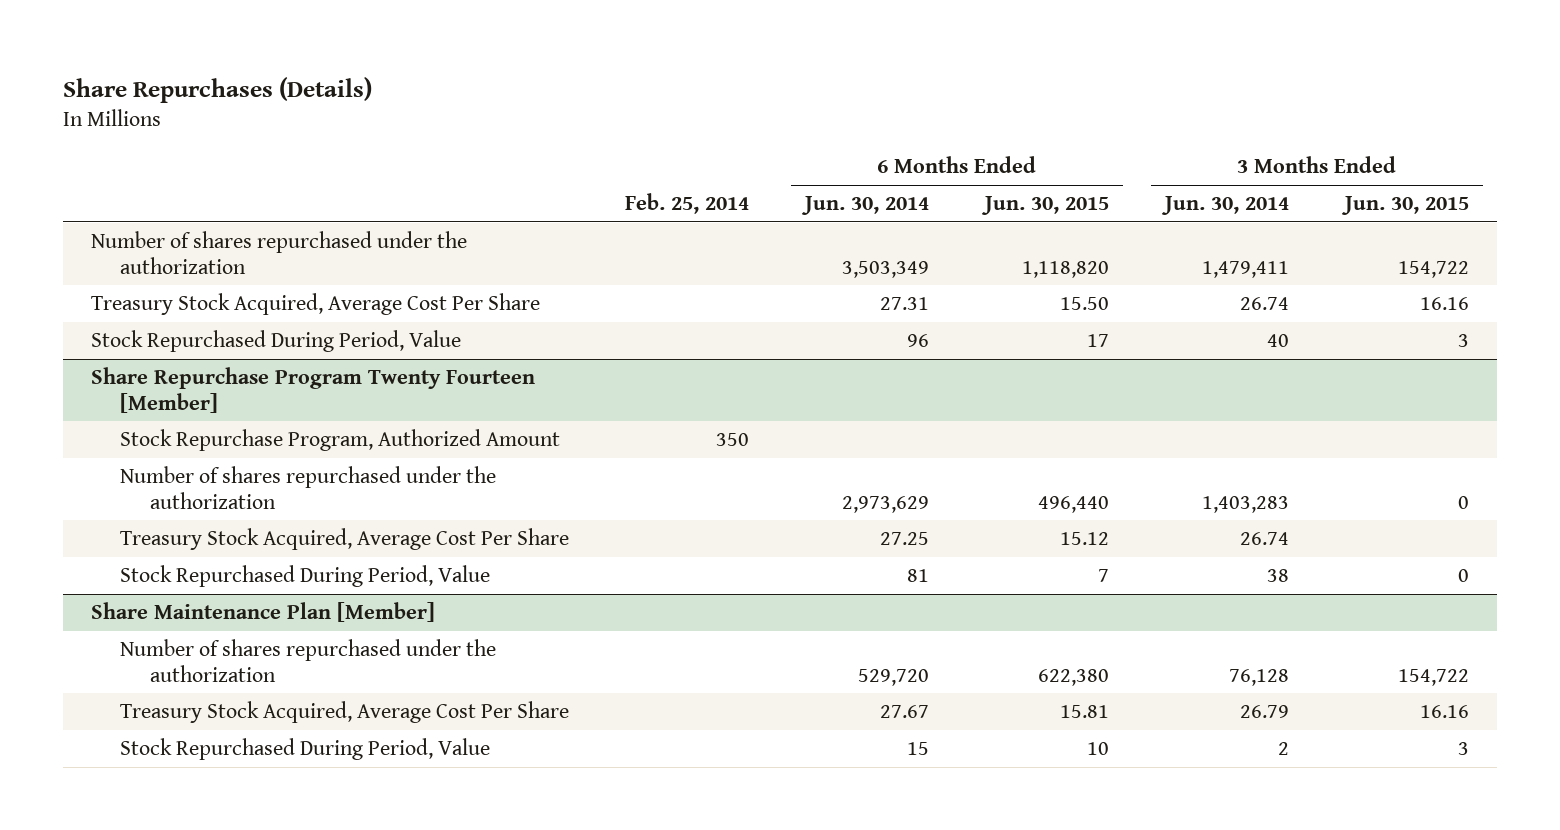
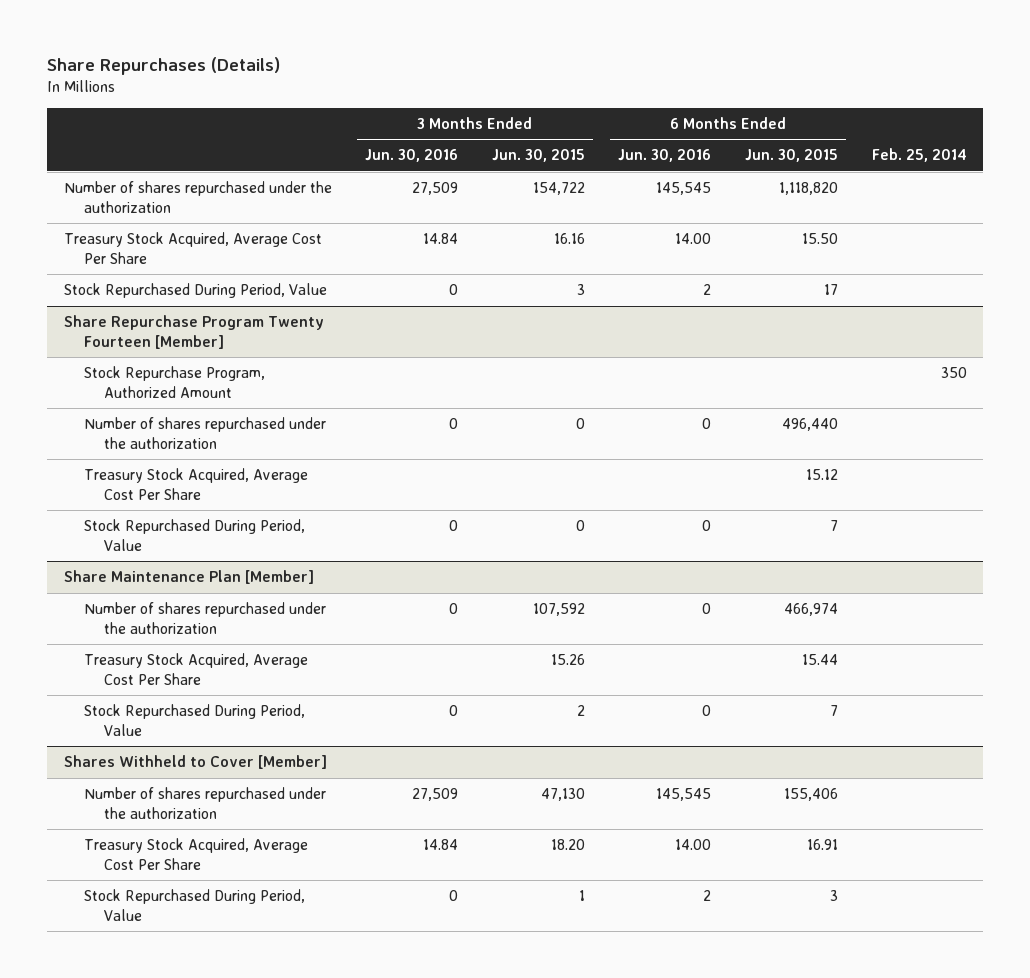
[801,196,930,216] Jun. 30, 2014 -> none
[1160,196,1289,216] Jun. 30, 2014 -> none
none -> [365,149,459,163] Jun. 30, 2016
none -> [618,149,712,163] Jun. 30, 2016
[1038,668,1110,686] 622,380 -> [784,603,839,617] 466,974
[1397,668,1469,686] 154,722 -> [532,603,585,617] 107,592
[1060,705,1110,719] 15.81 -> [802,654,839,666] 15.44
[1419,705,1469,719] 16.16 -> [550,654,585,666] 15.26
[1087,742,1110,756] 10 -> [830,705,839,717] 7
[1457,742,1469,756] 3 -> [576,705,585,717] 2
none -> [63,755,327,770] Shares Withheld to Cover [Member]
none -> [83,787,326,819] Number of shares repurchased under the authorization
none -> [83,838,308,870] Treasury Stock Acquired, Average Cost Per Share
none -> [83,889,305,921] Stock Repurchased During Period, Value

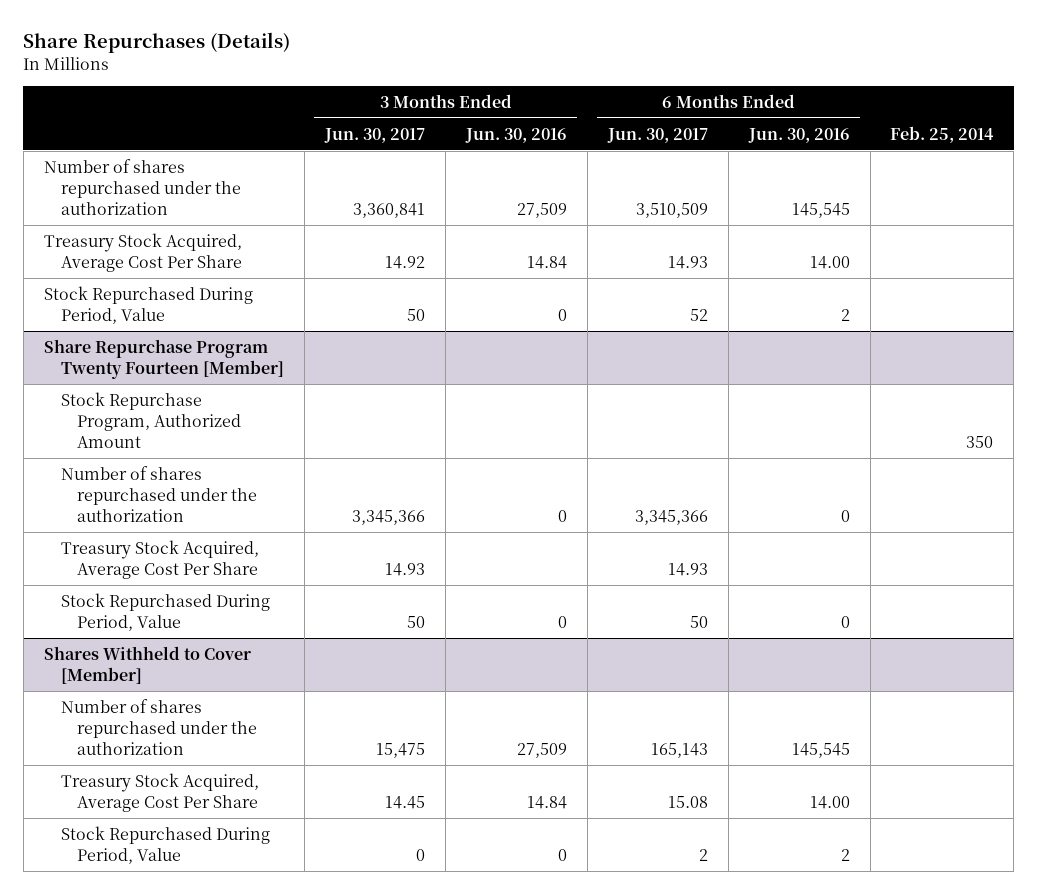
[491,149,585,163] Jun. 30, 2015 -> none
[745,149,839,163] Jun. 30, 2015 -> none
none -> [323,127,425,143] Jun. 30, 2017
none -> [606,127,708,143] Jun. 30, 2017
[63,570,314,585] Share Maintenance Plan [Member] -> none
[83,602,326,634] Number of shares repurchased under the authorization -> none
[83,653,308,685] Treasury Stock Acquired, Average Cost Per Share -> none
[83,704,305,736] Stock Repurchased During Period, Value -> none

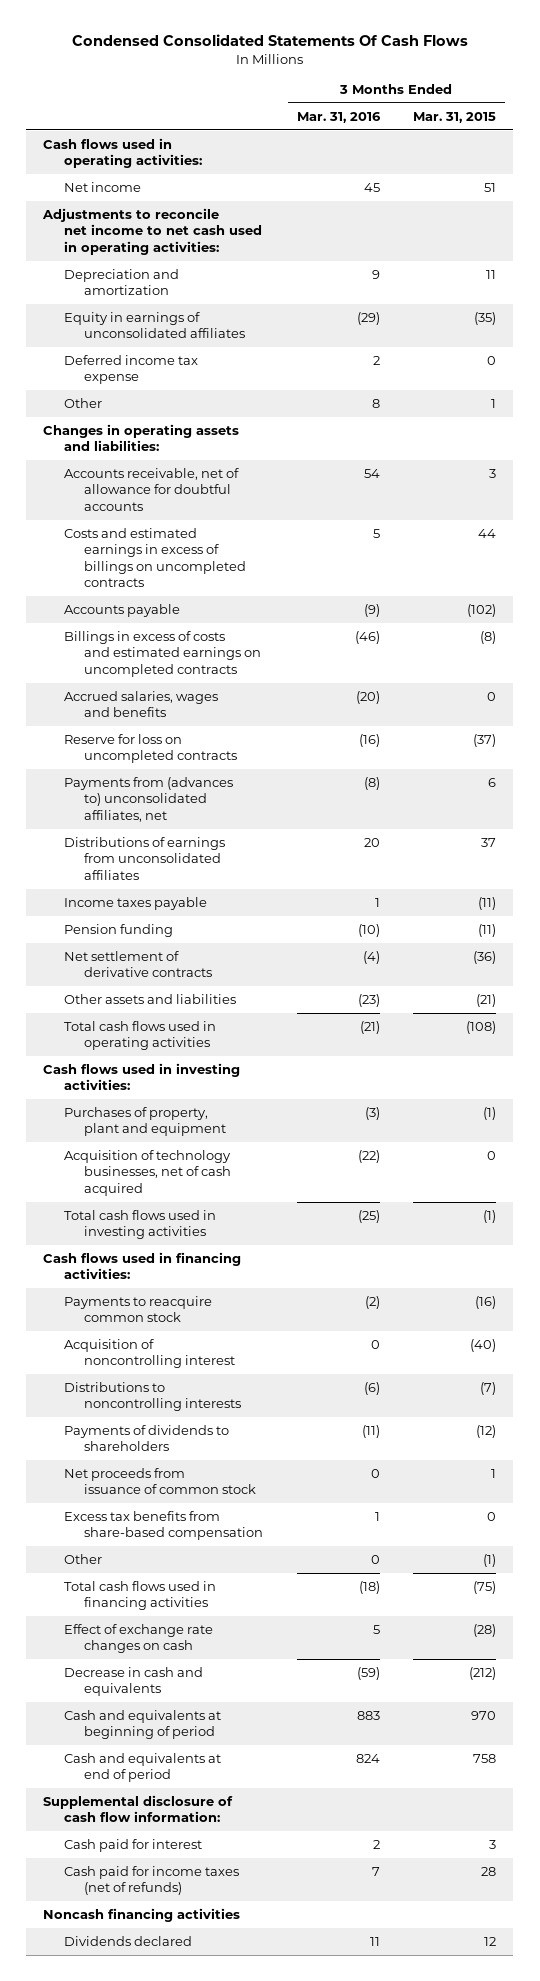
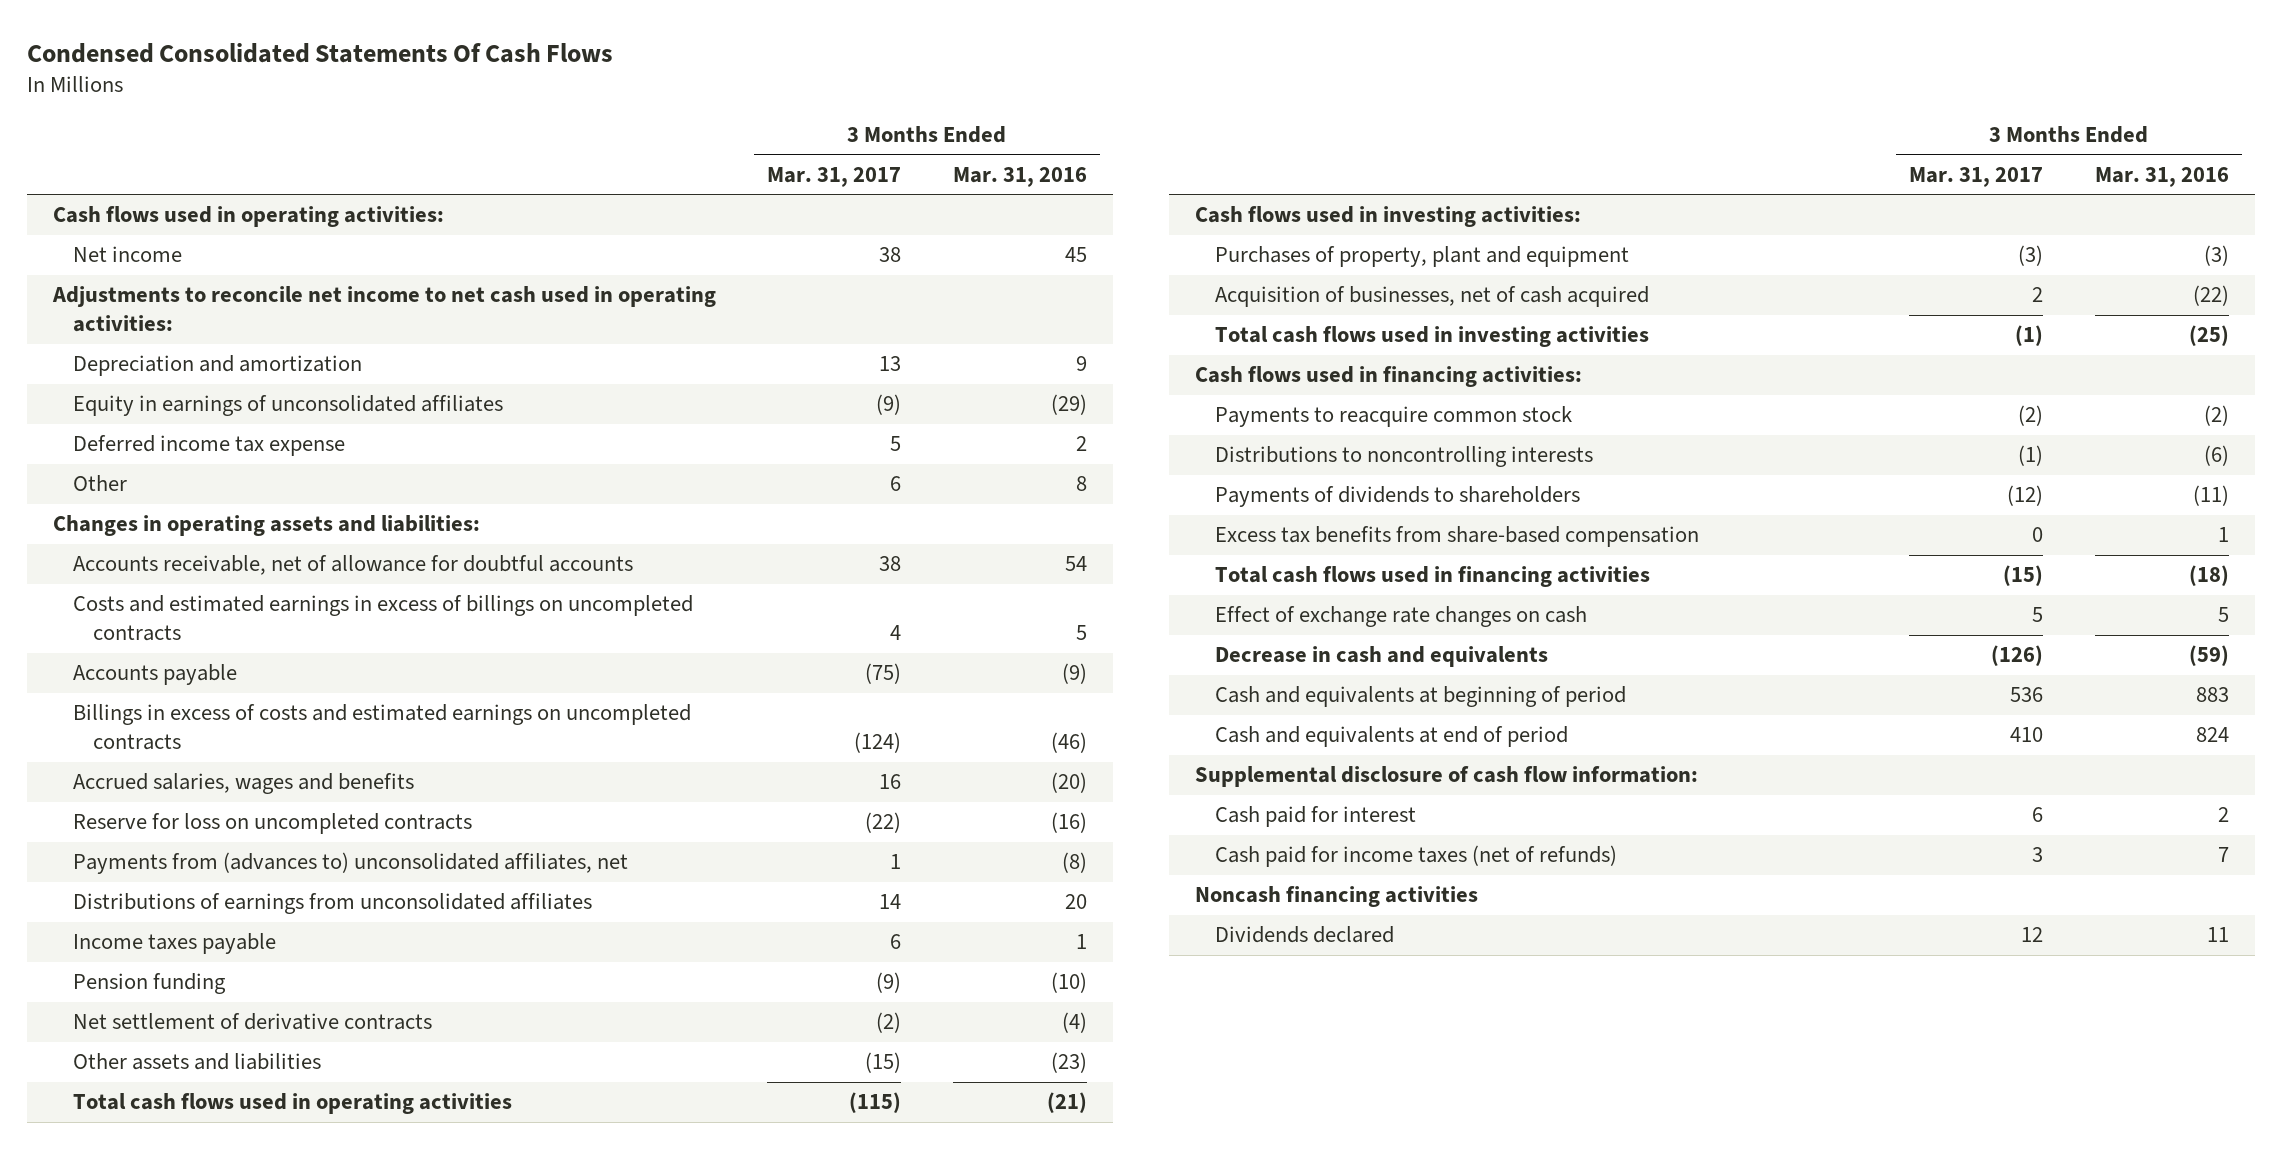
[413,111,497,123] Mar. 31, 2015 -> none
none -> [767,166,902,187] Mar. 31, 2017
[63,1149,231,1196] Acquisition of technology businesses, net of cash acquired -> [1214,286,1649,308] Acquisition of businesses, net of cash acquired
[63,1338,235,1369] Acquisition of noncontrolling interest -> none
[63,1467,256,1495] Net proceeds from issuance of common stock -> none
[63,1553,102,1564] Other -> none

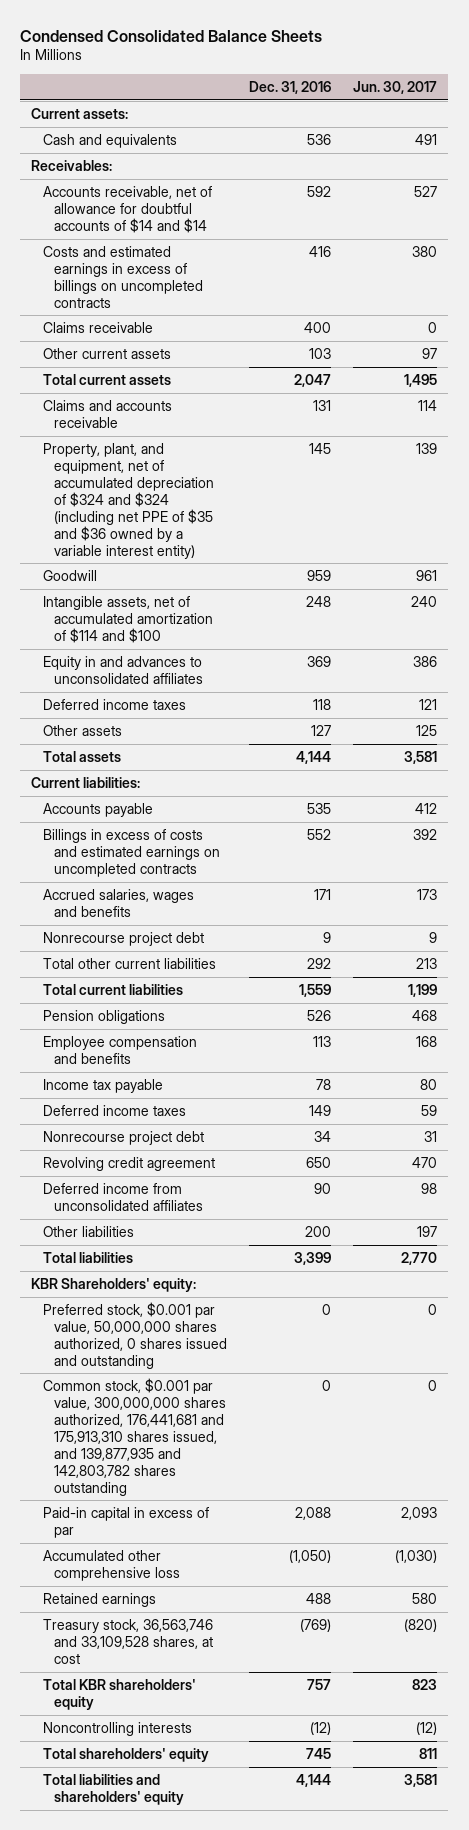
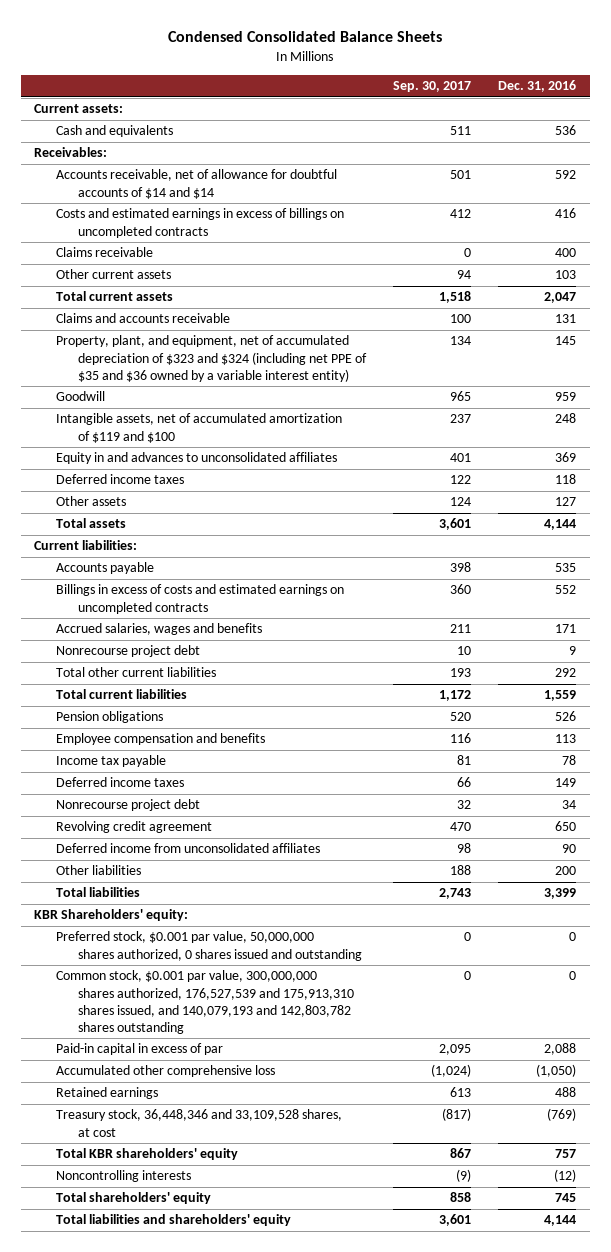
[353,80,438,94] Jun. 30, 2017 -> none
none -> [393,81,472,93] Sep. 30, 2017
[42,442,214,559] Property, plant, and equipment, net of accumulated depreciation of $324 and $324 (including net PPE of $35 and $36 owned by a variable interest entity) -> [56,335,368,382] Property, plant, and equipment, net of accumulated depreciation of $323 and $324 (including net PPE of $35 and $36 owned by a variable interest entity)
[42,595,213,643] Intangible assets, net of accumulated amortization of $114 and $100 -> [56,413,343,443] Intangible assets, net of accumulated amortization of $119 and $100
[42,1377,226,1496] Common stock, $0.001 par value, 300,000,000 shares authorized, 176,441,681 and 175,913,310 shares issued, and 139,877,935 and 142,803,782 shares outstanding -> [56,970,355,1035] Common stock, $0.001 par value, 300,000,000 shares authorized, 176,527,539 and 175,913,310 shares issued, and 140,079,193 and 142,803,782 shares outstanding
[42,1618,213,1664] Treasury stock, 36,563,746 and 33,109,528 shares, at cost -> [56,1109,343,1137] Treasury stock, 36,448,346 and 33,109,528 shares, at cost

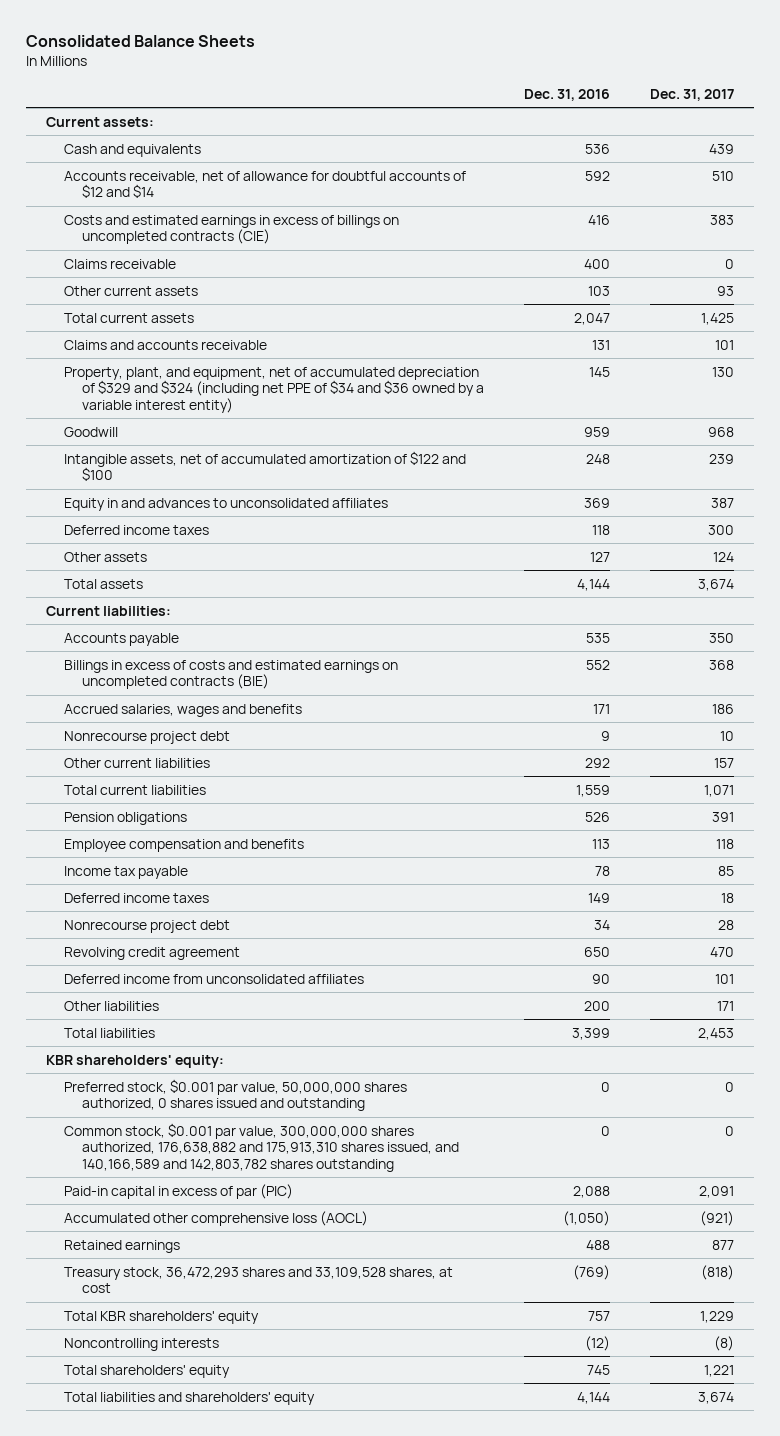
[168,31,443,43] Condensed Consolidated Balance Sheets -> [25,35,255,48] Consolidated Balance Sheets
[393,81,472,93] Sep. 30, 2017 -> none
none -> [649,88,734,101] Dec. 31, 2017
[34,147,108,158] Receivables: -> none
[56,169,338,199] Accounts receivable, net of allowance for doubtful accounts of $14 and $14 -> [63,170,466,199] Accounts receivable, net of allowance for doubtful accounts of $12 and $14
[56,208,345,238] Costs and estimated earnings in excess of billings on uncompleted contracts -> [63,214,399,245] Costs and estimated earnings in excess of billings on uncompleted contracts (CIE)
[56,335,368,382] Property, plant, and equipment, net of accumulated depreciation of $323 and $324 (including net PPE of $35 and $36 owned by a variable interest entity) -> [63,366,484,413] Property, plant, and equipment, net of accumulated depreciation of $329 and $324 (including net PPE of $34 and $36 owned by a variable interest entity)
[56,413,343,443] Intangible assets, net of accumulated amortization of $119 and $100 -> [63,450,466,482] Intangible assets, net of accumulated amortization of $122 and $100
[56,584,345,614] Billings in excess of costs and estimated earnings on uncompleted contracts -> [63,659,398,690] Billings in excess of costs and estimated earnings on uncompleted contracts (BIE)
[56,667,217,678] Total other current liabilities -> [63,757,210,768] Other current liabilities
[34,909,189,922] KBR Shareholders' equity: -> [45,1054,224,1068] KBR shareholders' equity:
[56,970,355,1035] Common stock, $0.001 par value, 300,000,000 shares authorized, 176,527,539 and 175,913,310 shares issued, and 140,079,193 and 142,803,782 shares outstanding -> [63,1122,459,1172] Common stock, $0.001 par value, 300,000,000 shares authorized, 176,638,882 and 175,913,310 shares issued, and 140,166,589 and 142,803,782 shares outstanding
[56,1043,224,1056] Paid-in capital in excess of par -> [63,1183,293,1199] Paid-in capital in excess of par (PIC)
[56,1065,276,1078] Accumulated other comprehensive loss -> [63,1210,368,1226] Accumulated other comprehensive loss (AOCL)
[56,1109,343,1137] Treasury stock, 36,448,346 and 33,109,528 shares, at cost -> [63,1266,453,1294] Treasury stock, 36,472,293 shares and 33,109,528 shares, at cost

